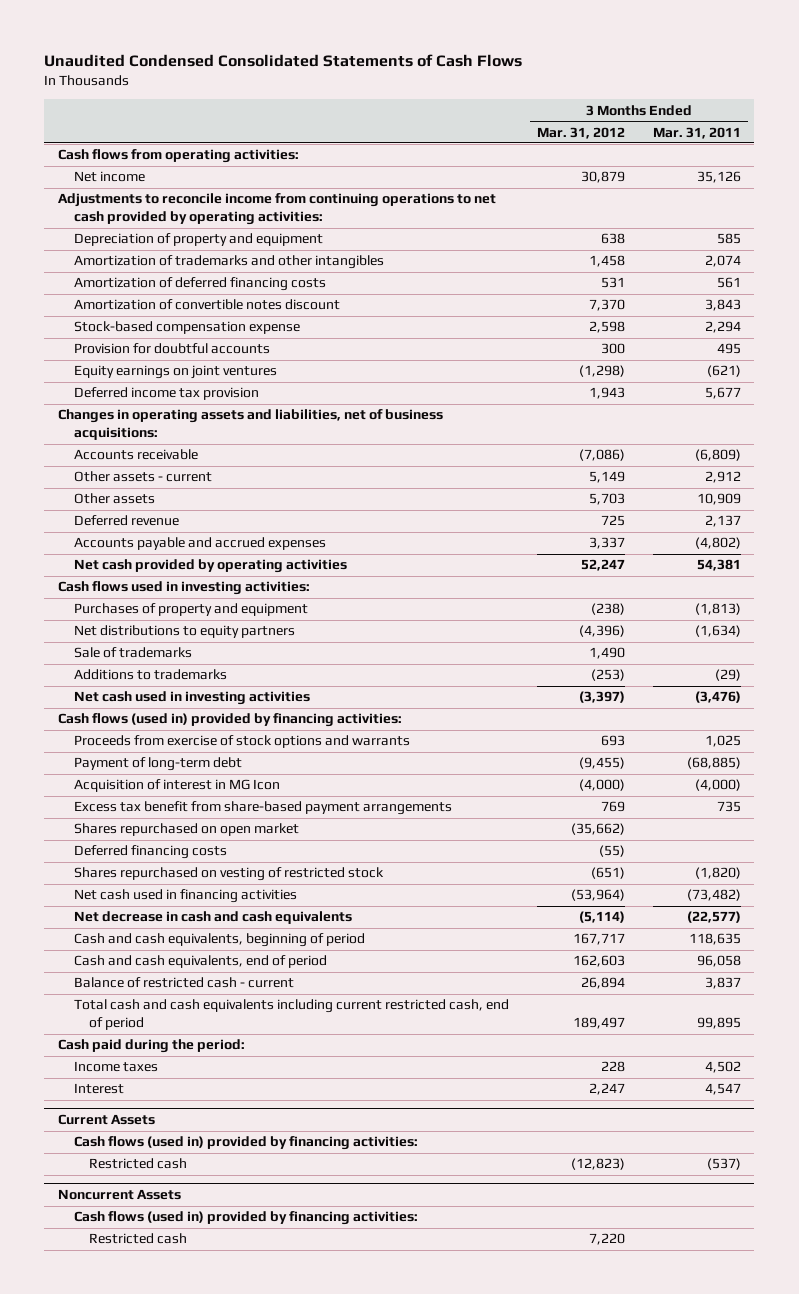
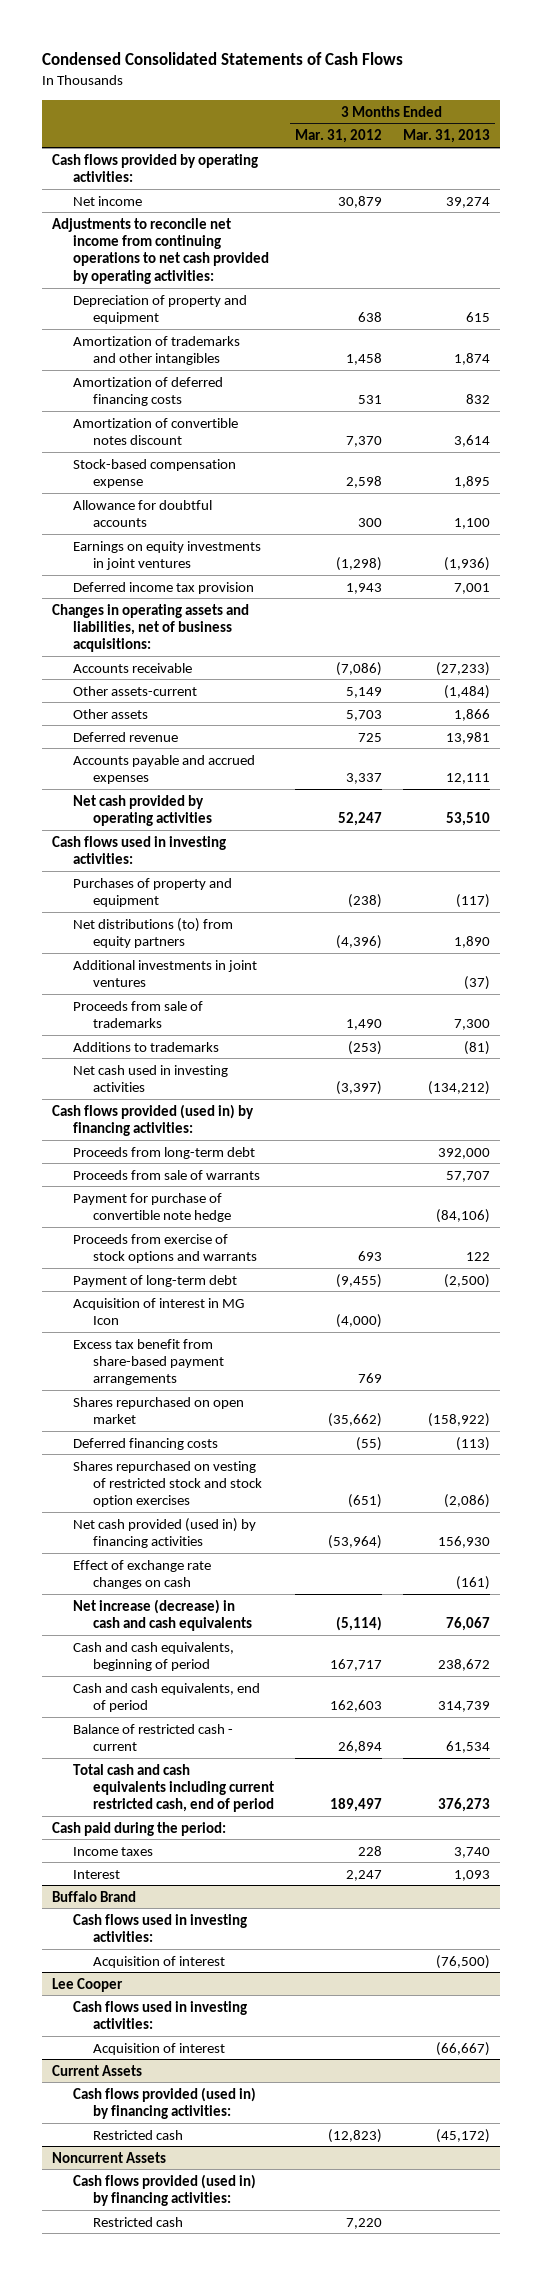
[44,54,523,68] Unaudited Condensed Consolidated Statements of Cash Flows -> [41,52,403,66] Condensed Consolidated Statements of Cash Flows
[652,126,741,139] Mar. 31, 2011 -> none
none -> [402,129,490,144] Mar. 31, 2013
[58,149,300,164] Cash flows from operating activities: -> [52,153,259,182] Cash flows provided by operating activities:
[58,193,497,226] Adjustments to reconcile income from continuing operations to net cash provided by operating activities: -> [52,217,269,284] Adjustments to reconcile net income from continuing operations to net cash provided by operating activities:
[73,343,270,355] Provision for doubtful accounts -> [72,499,212,527] Allowance for doubtful accounts
[73,365,277,380] Equity earnings on joint ventures -> [72,540,261,570] Earnings on equity investments in joint ventures
[73,471,212,483] Other assets - current -> [72,685,197,696] Other assets-current
[73,625,295,639] Net distributions to equity partners -> [72,917,233,948] Net distributions (to) from equity partners
none -> [72,959,257,987] Additional investments in joint ventures
[73,647,192,659] Sale of trademarks -> [72,1000,203,1028] Proceeds from sale of trademarks
[58,713,403,728] Cash flows (used in) provided by financing activities: -> [52,1103,255,1136] Cash flows provided (used in) by financing activities:
none -> [72,1146,255,1159] Proceeds from long-term debt
none -> [72,1169,260,1180] Proceeds from sale of warrants
none -> [72,1192,232,1222] Payment for purchase of convertible note hedge
[73,867,384,882] Shares repurchased on vesting of restricted stock -> [72,1460,263,1508] Shares repurchased on vesting of restricted stock and stock option exercises
[73,889,297,904] Net cash used in financing activities -> [72,1517,256,1548] Net cash provided (used in) by financing activities
none -> [72,1559,211,1589] Effect of exchange rate changes on cash
[73,911,352,925] Net decrease in cash and cash equivalents -> [72,1598,253,1631] Net increase (decrease) in cash and cash equivalents
none -> [52,1890,137,1902] Buffalo Brand
none -> [72,1913,247,1942] Cash flows used in investing activities:
none -> [93,1955,226,1968] Acquisition of interest
none -> [52,1977,124,1992] Lee Cooper
none -> [72,2000,247,2029] Cash flows used in investing activities:
none -> [93,2042,226,2055] Acquisition of interest
[73,1136,418,1151] Cash flows (used in) provided by financing activities: -> [72,2086,256,2119] Cash flows provided (used in) by financing activities:
[73,1211,418,1226] Cash flows (used in) provided by financing activities: -> [72,2173,256,2206] Cash flows provided (used in) by financing activities:

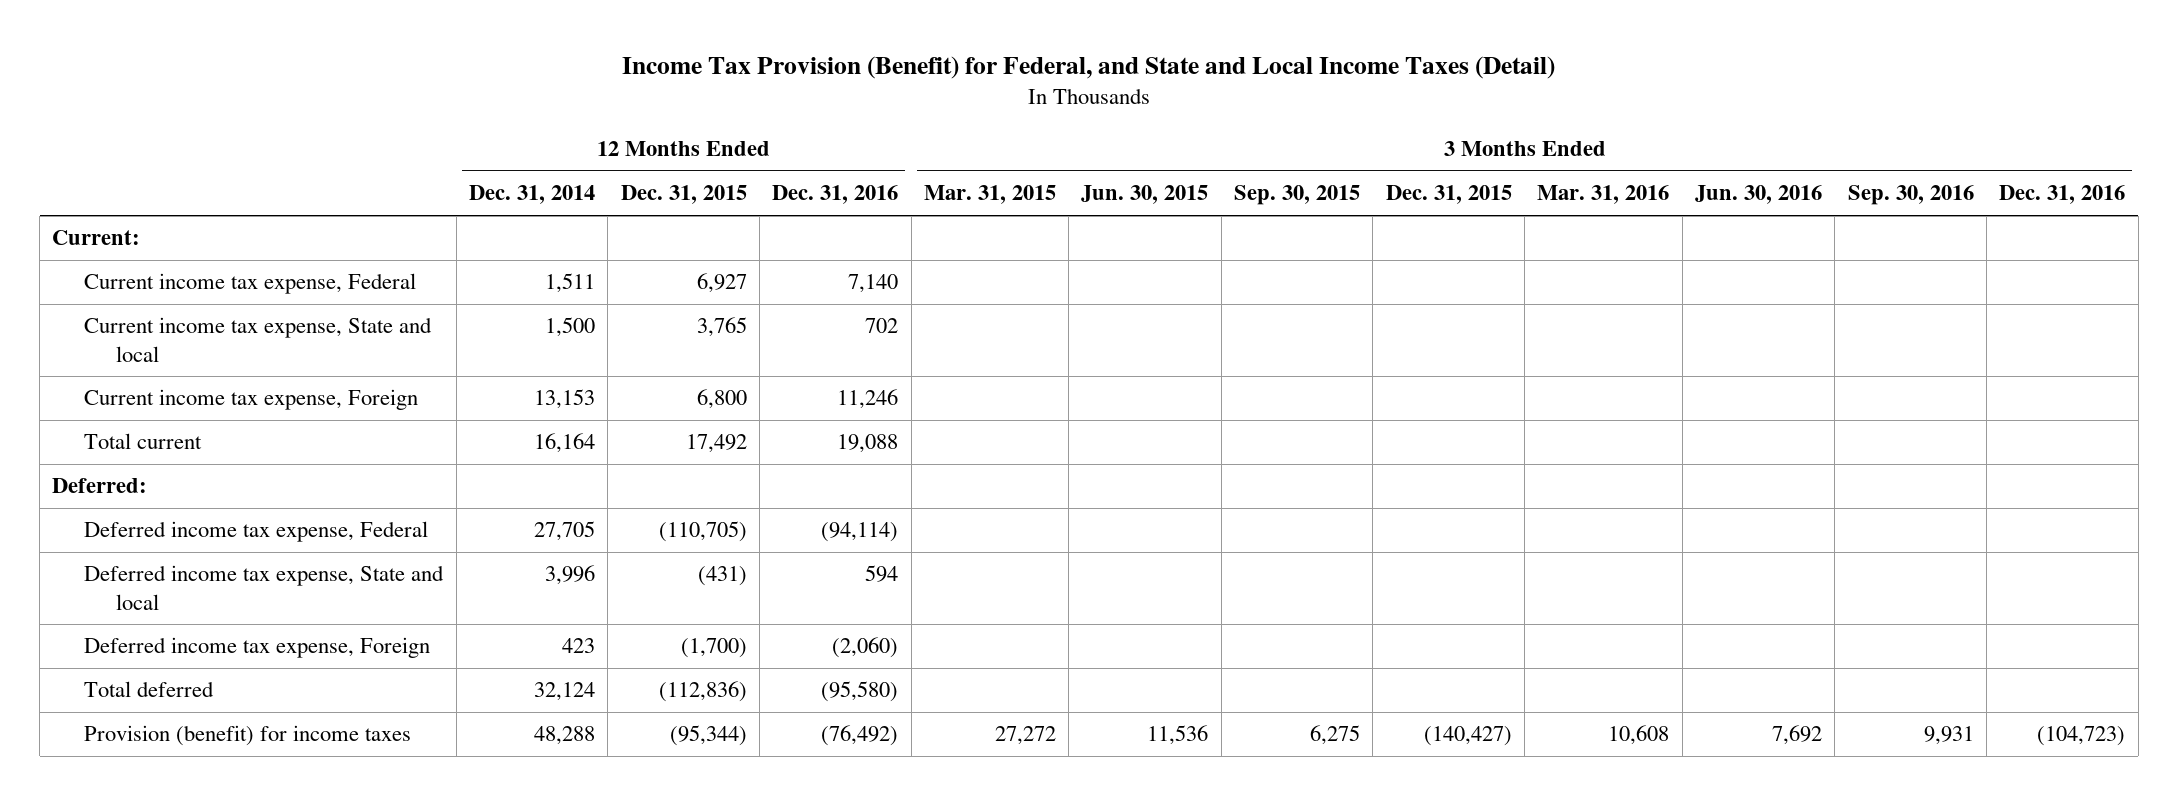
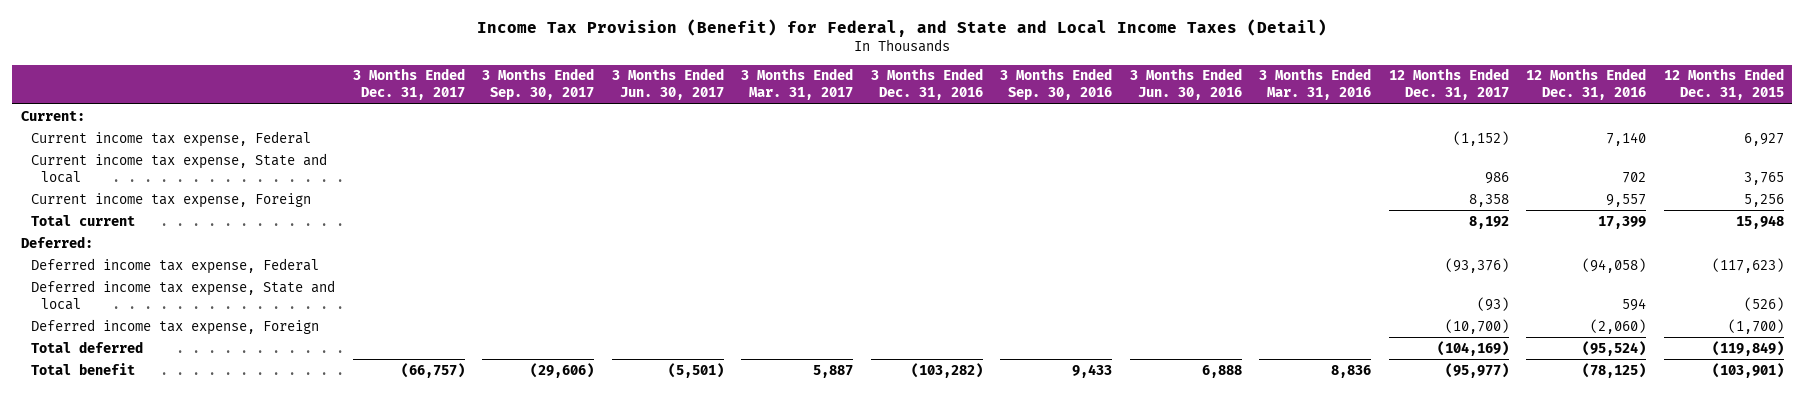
[468,185,595,205] Dec. 31, 2014 -> none
[923,185,1056,205] Mar. 31, 2015 -> none
[1081,185,1209,205] Jun. 30, 2015 -> none
[1234,185,1361,206] Sep. 30, 2015 -> none
[1385,185,1512,205] Dec. 31, 2015 -> none
none -> [352,68,465,101] 3 Months Ended Dec. 31, 2017
none -> [482,68,595,101] 3 Months Ended Sep. 30, 2017
none -> [611,68,724,101] 3 Months Ended Jun. 30, 2017
none -> [741,68,854,101] 3 Months Ended Mar. 31, 2017
none -> [1388,68,1509,101] 12 Months Ended Dec. 31, 2017
[696,389,747,410] 6,800 -> [1743,193,1784,207] 5,256
[837,389,899,410] 11,246 -> [1606,193,1647,207] 9,557
[685,434,747,454] 17,492 -> [1735,214,1784,229] 15,948
[837,434,899,454] 19,088 -> [1598,215,1647,229] 17,399
[658,521,747,543] (110,705) -> [1711,257,1784,273] (117,623)
[821,522,899,543] (94,114) -> [1582,257,1647,273] (94,058)
[697,566,747,587] (431) -> [1743,296,1784,311] (526)
[84,725,412,747] Provision (benefit) for income taxes -> none
[658,681,747,703] (112,836) -> [1711,340,1784,356] (119,849)
[821,681,899,703] (95,580) -> [1582,340,1647,356] (95,524)
none -> [31,362,136,375] Total benefit

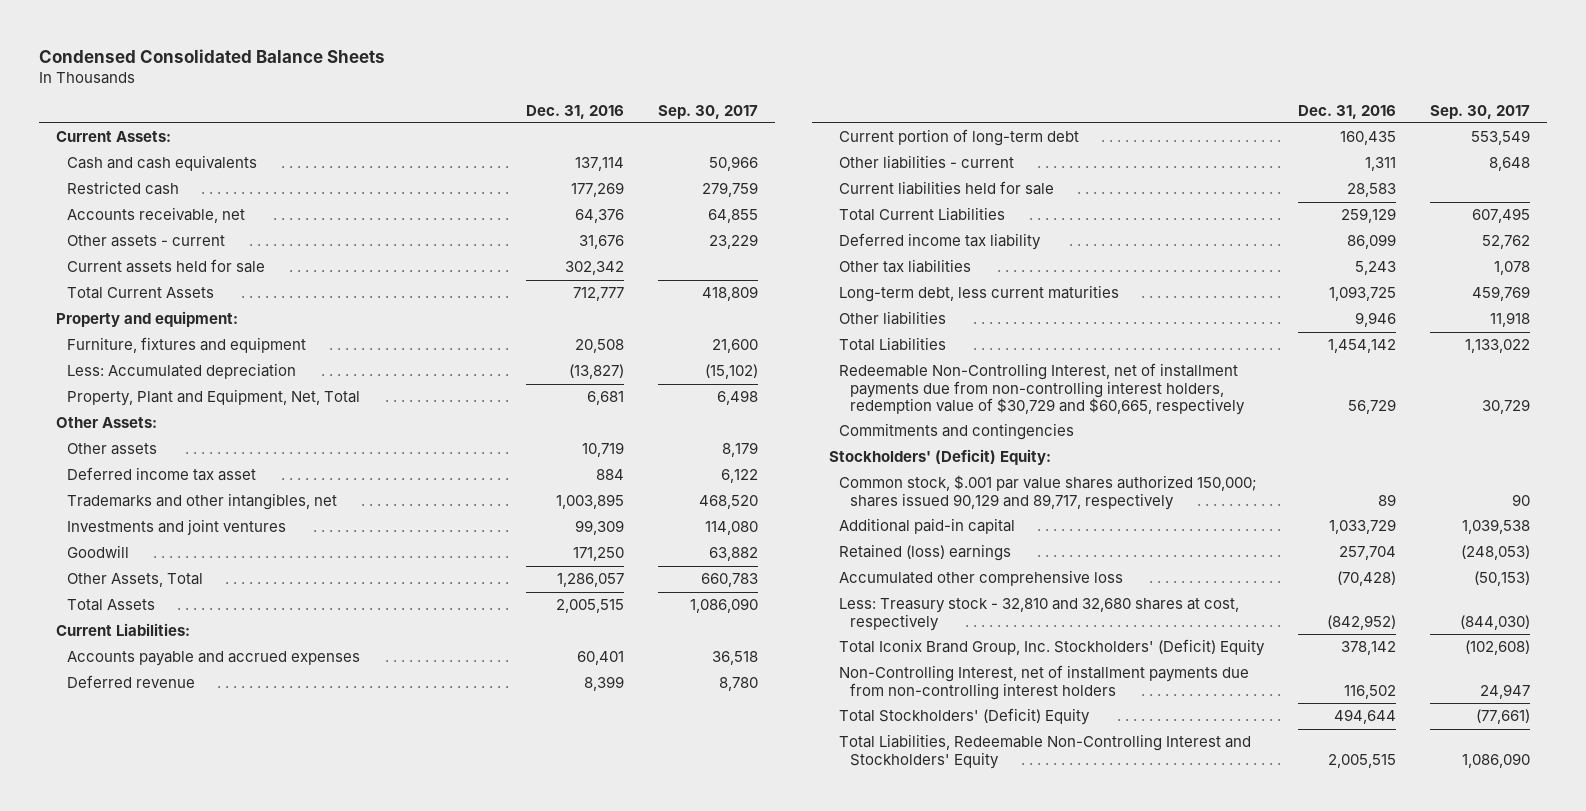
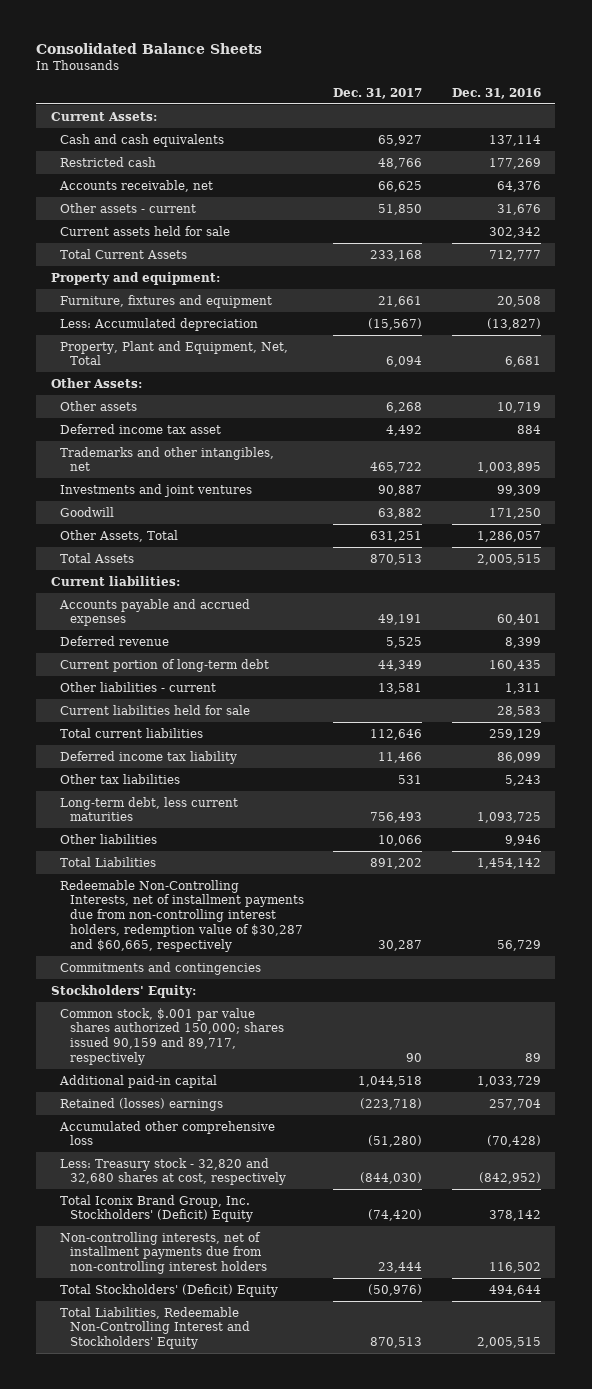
[39,48,386,63] Condensed Consolidated Balance Sheets -> [36,43,263,55] Consolidated Balance Sheets
[657,104,758,119] Sep. 30, 2017 -> none
none -> [333,87,423,99] Dec. 31, 2017
[56,623,191,637] Current Liabilities: -> [50,575,180,586] Current liabilities:
[839,207,1006,222] Total Current Liabilities -> [60,727,204,738] Total current liabilities
[839,363,1245,416] Redeemable Non-Controlling Interest, net of installment payments due from non-controlling interest holders, redemption value of $30,729 and $60,665, respectively -> [60,879,304,952] Redeemable Non-Controlling Interests, net of installment payments due from non-controlling interest holders, redemption value of $30,287 and $60,665, respectively
[828,449,1051,466] Stockholders' (Deficit) Equity: -> [50,984,196,998] Stockholders' Equity:
[839,475,1258,510] Common stock, $.001 par value shares authorized 150,000; shares issued 90,129 and 89,717, respectively -> [60,1007,284,1065] Common stock, $.001 par value shares authorized 150,000; shares issued 90,159 and 89,717, respectively
[839,544,1012,562] Retained (loss) earnings -> [60,1097,224,1111] Retained (losses) earnings
[839,598,1240,631] Less: Treasury stock - 32,810 and 32,680 shares at cost, respectively -> [60,1157,286,1186] Less: Treasury stock - 32,820 and 32,680 shares at cost, respectively
[839,665,1250,700] Non-Controlling Interest, net of installment payments due from non-controlling interest holders -> [60,1231,267,1275] Non-controlling interests, net of installment payments due from non-controlling interest holders

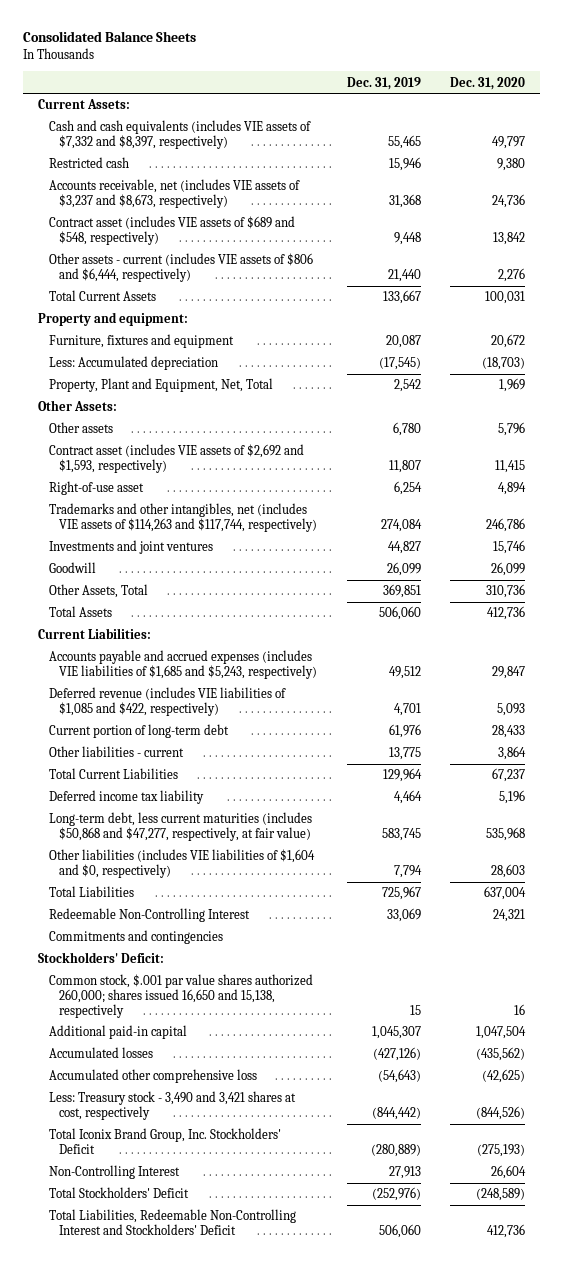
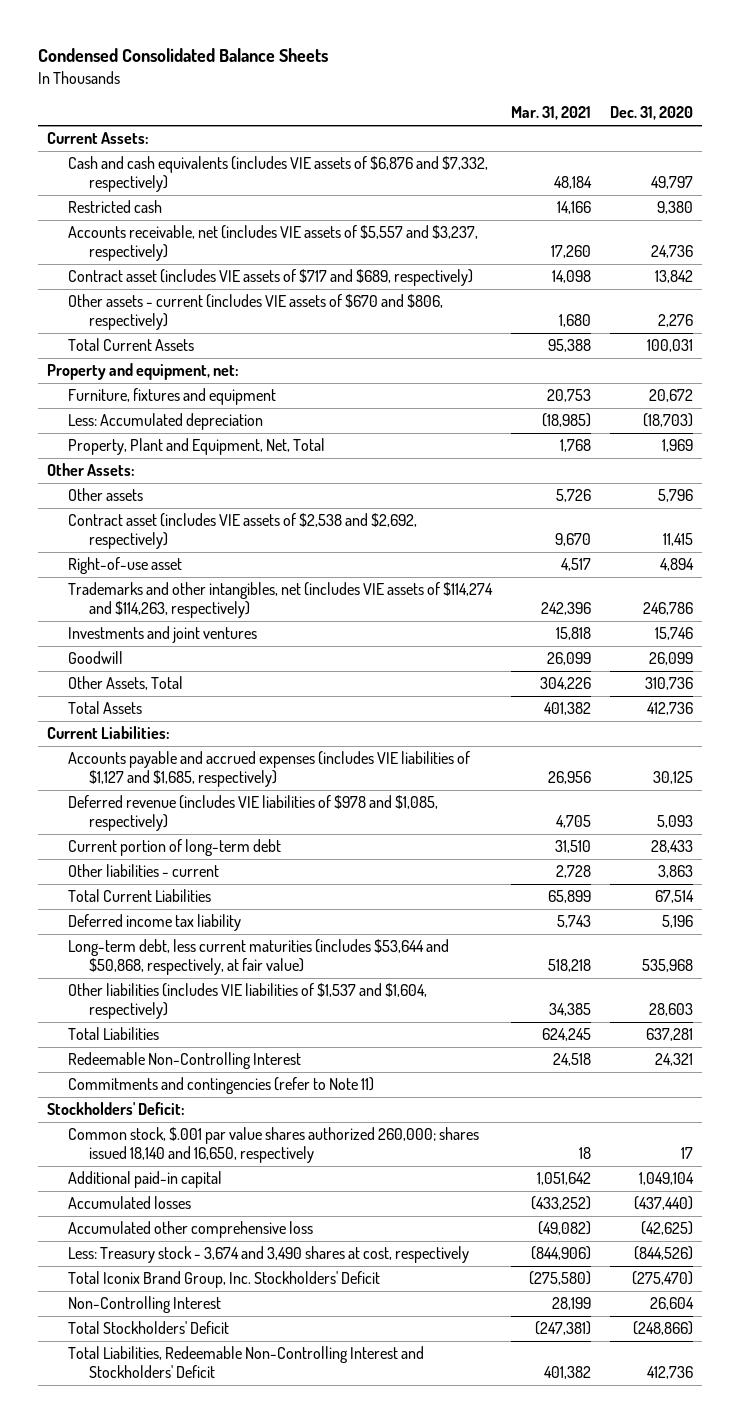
[23,31,197,43] Consolidated Balance Sheets -> [37,48,328,63] Condensed Consolidated Balance Sheets
[346,76,421,90] Dec. 31, 2019 -> none
none -> [511,106,592,121] Mar. 31, 2021
[48,120,311,149] Cash and cash equivalents (includes VIE assets of $7,332 and $8,397, respectively) -> [68,156,489,192] Cash and cash equivalents (includes VIE assets of $6,876 and $7,332, respectively)
[48,179,300,208] Accounts receivable, net (includes VIE assets of $3,237 and $8,673, respectively) -> [68,225,479,261] Accounts receivable, net (includes VIE assets of $5,557 and $3,237, respectively)
[48,216,295,245] Contract asset (includes VIE assets of $689 and $548, respectively) -> [68,269,474,287] Contract asset (includes VIE assets of $717 and $689, respectively)
[48,253,313,282] Other assets - current (includes VIE assets of $806 and $6,444, respectively) -> [68,294,444,330] Other assets - current (includes VIE assets of $670 and $806, respectively)
[37,312,188,327] Property and equipment: -> [47,363,240,381] Property and equipment, net:
[48,444,304,473] Contract asset (includes VIE assets of $2,692 and $1,593, respectively) -> [68,513,418,549] Contract asset (includes VIE assets of $2,538 and $2,692, respectively)
[48,503,318,532] Trademarks and other intangibles, net (includes VIE assets of $114,263 and $117,744, respectively) -> [68,582,494,618] Trademarks and other intangibles, net (includes VIE assets of $114,274 and $114,263, respectively)
[48,650,318,679] Accounts payable and accrued expenses (includes VIE liabilities of $1,685 and $5,243, respectively) -> [68,751,471,787] Accounts payable and accrued expenses (includes VIE liabilities of $1,127 and $1,685, respectively)
[492,665,526,679] 29,847 -> [652,770,693,784] 30,125
[48,687,286,716] Deferred revenue (includes VIE liabilities of $1,085 and $422, respectively) -> [68,795,439,831] Deferred revenue (includes VIE liabilities of $978 and $1,085, respectively)
[498,746,527,761] 3,864 -> [657,865,693,879] 3,863
[492,768,526,783] 67,237 -> [654,890,694,904] 67,514
[48,812,312,841] Long-term debt, less current maturities (includes $50,868 and $47,277, respectively, at fair value) -> [68,939,450,975] Long-term debt, less current maturities (includes $53,644 and $50,868, respectively, at fair value)
[48,849,315,878] Other liabilities (includes VIE liabilities of $1,604 and $0, respectively) -> [68,983,428,1019] Other liabilities (includes VIE liabilities of $1,537 and $1,604, respectively)
[484,886,527,901] 637,004 -> [645,1028,693,1042] 637,281
[48,930,223,945] Commitments and contingencies -> [68,1077,375,1095] Commitments and contingencies (refer to Note 11)
[48,974,313,1018] Common stock, $.001 par value shares authorized 260,000; shares issued 16,650 and 15,138, respectively -> [68,1127,480,1163] Common stock, $.001 par value shares authorized 260,000; shares issued 18,140 and 16,650, respectively
[514,1003,526,1015] 16 -> [680,1146,693,1159] 17
[476,1026,527,1040] 1,047,504 -> [638,1172,694,1186] 1,049,104
[476,1047,526,1062] (435,562) -> [633,1196,693,1211] (437,440)
[48,1091,296,1120] Less: Treasury stock - 3,490 and 3,421 shares at cost, respectively -> [68,1246,470,1264] Less: Treasury stock - 3,674 and 3,490 shares at cost, respectively
[477,1143,526,1157] (275,193) -> [631,1271,693,1286] (275,470)
[476,1188,526,1202] (248,589) -> [632,1321,693,1336] (248,866)

